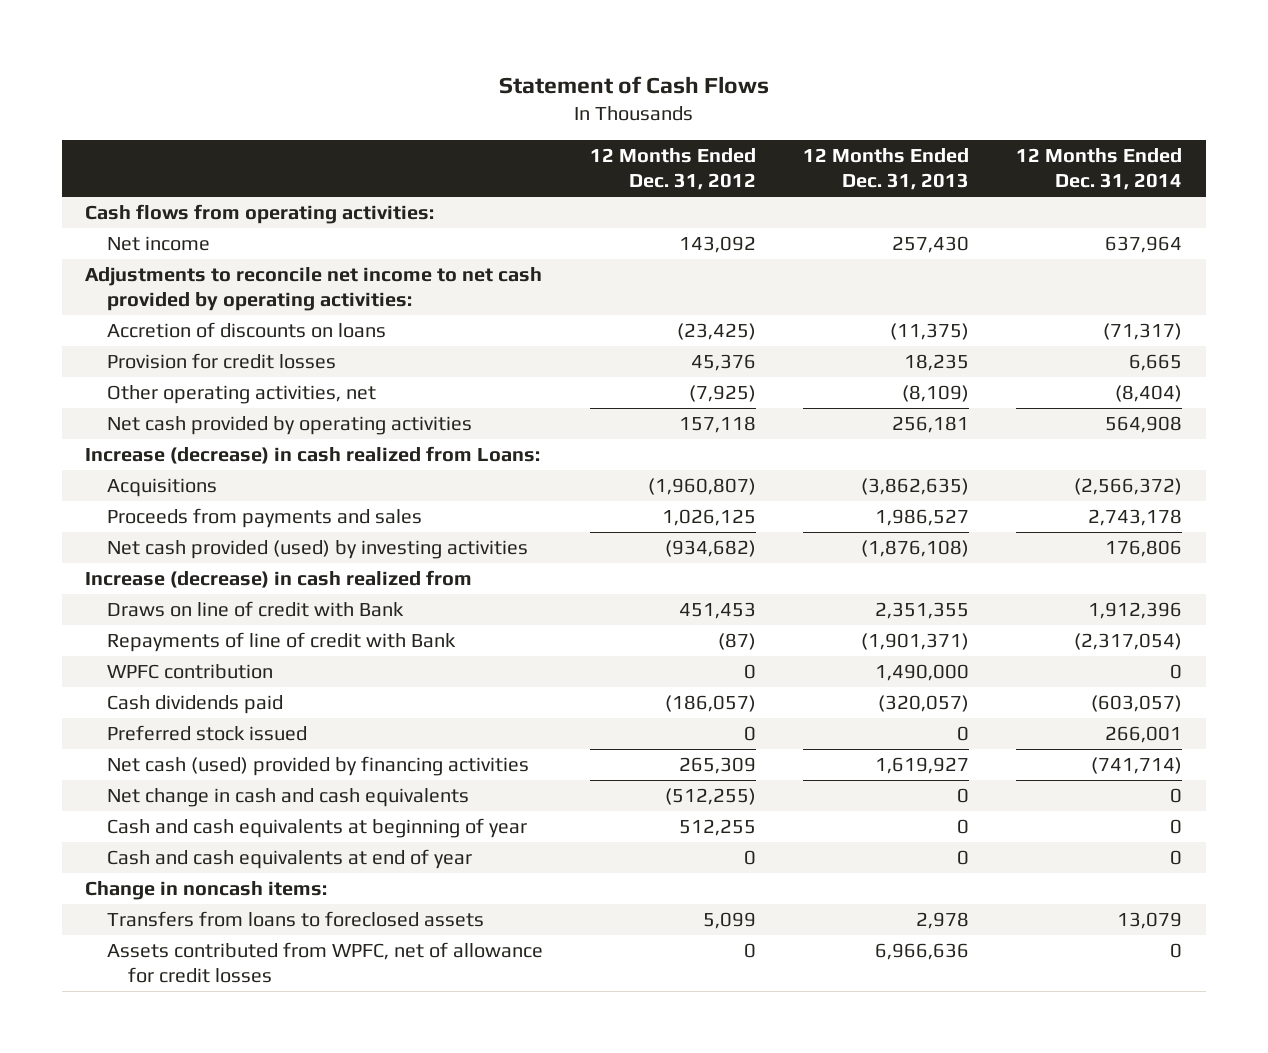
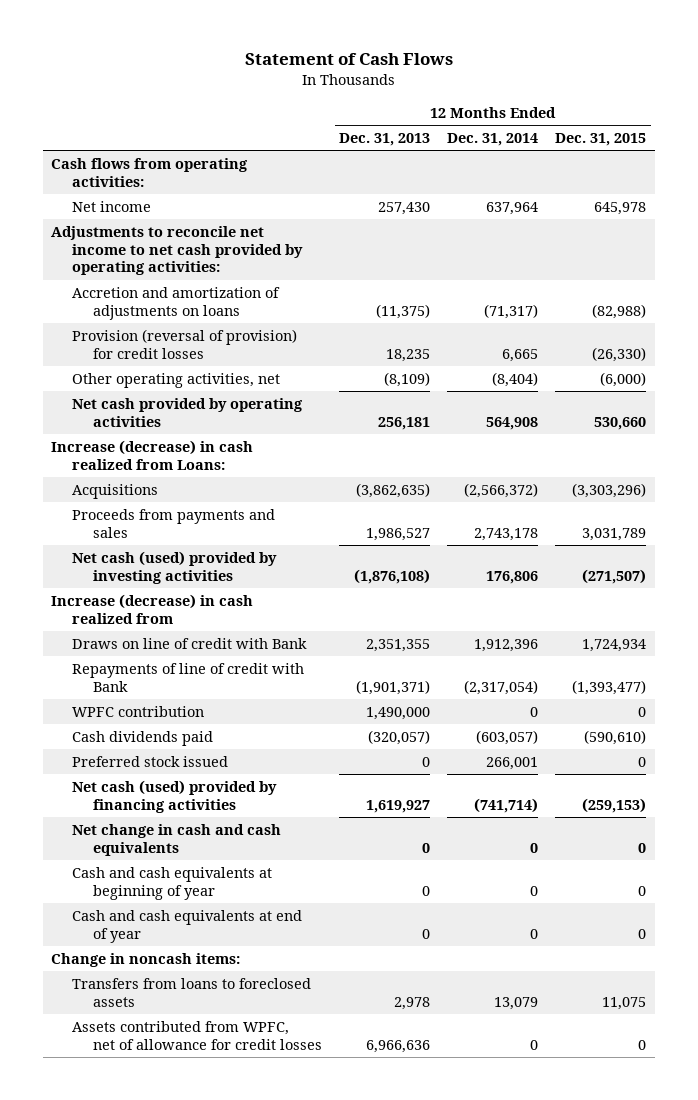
[589,148,756,190] 12 Months Ended Dec. 31, 2012 -> none
none -> [555,133,647,147] Dec. 31, 2015
[106,322,386,339] Accretion of discounts on loans -> [72,286,281,320] Accretion and amortization of adjustments on loans
[106,353,336,370] Provision for credit losses -> [72,328,298,359] Provision (reversal of provision) for credit losses
[106,540,528,560] Net cash provided (used) by investing activities -> [72,550,278,584] Net cash (used) provided by investing activities

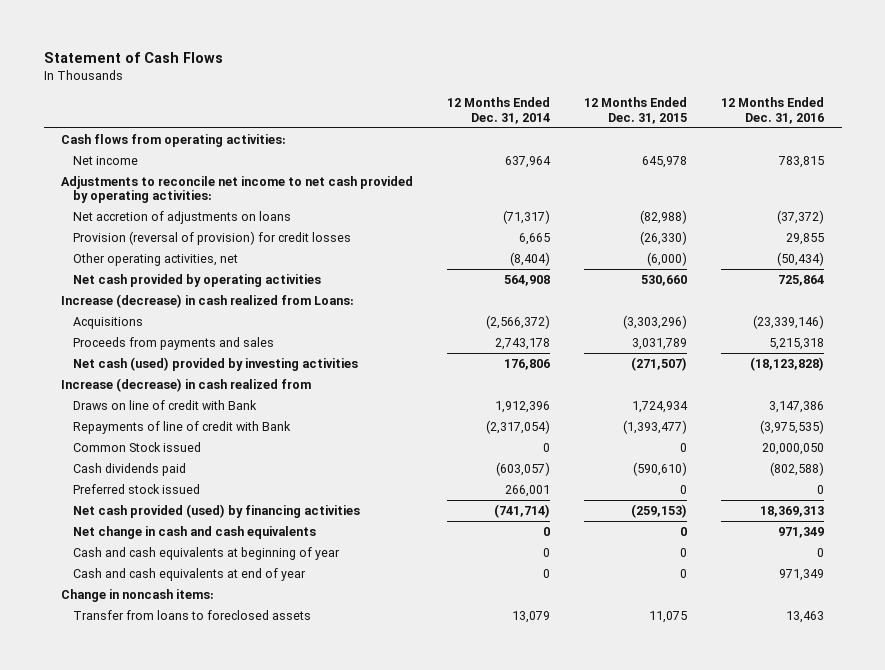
[339,133,431,147] Dec. 31, 2013 -> none
none -> [721,97,825,125] 12 Months Ended Dec. 31, 2016
[72,286,281,320] Accretion and amortization of adjustments on loans -> [73,210,292,224] Net accretion of adjustments on loans
[72,705,205,717] WPFC contribution -> none
none -> [73,441,202,452] Common Stock issued
[72,779,278,813] Net cash (used) provided by financing activities -> [73,503,361,518] Net cash provided (used) by financing activities
[72,1020,323,1050] Assets contributed from WPFC, net of allowance for credit losses -> none
[72,977,312,1007] Transfers from loans to foreclosed assets -> [73,609,312,620] Transfer from loans to foreclosed assets

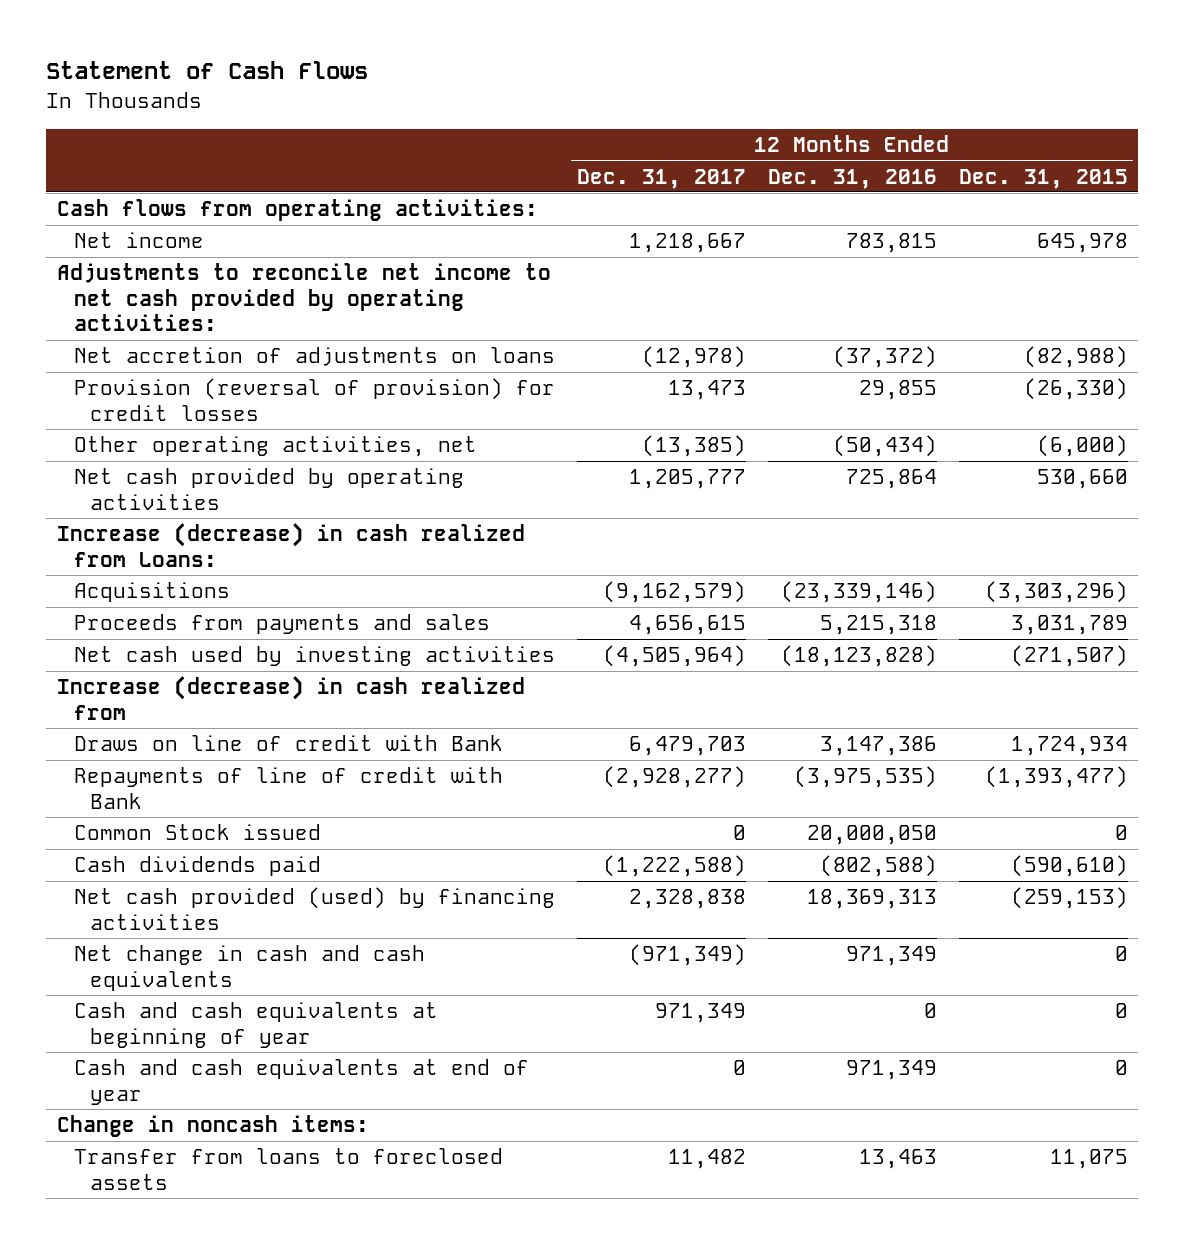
[446,97,550,125] 12 Months Ended Dec. 31, 2014 -> none
none -> [576,168,746,189] Dec. 31, 2017
[73,356,359,371] Net cash (used) provided by investing activities -> [73,646,555,667] Net cash used by investing activities
[73,483,201,494] Preferred stock issued -> none

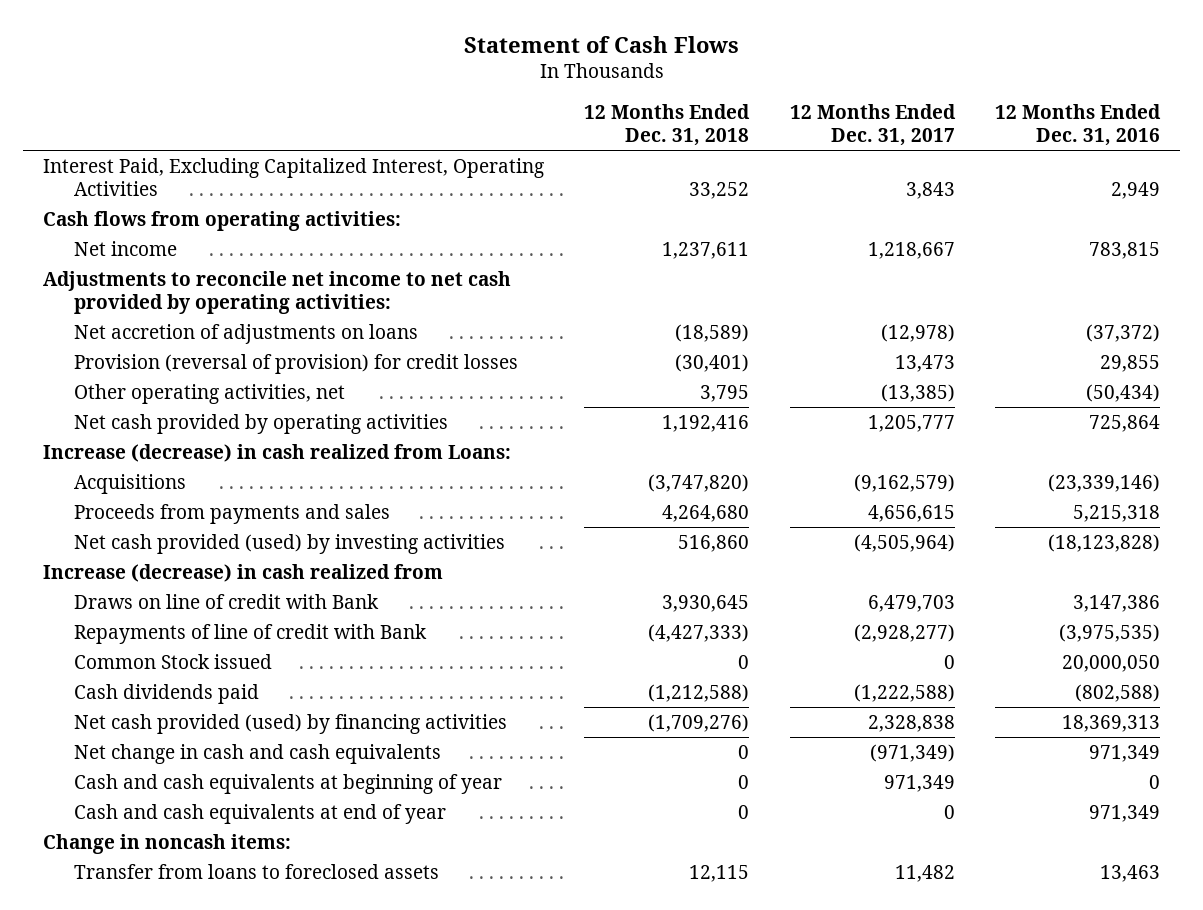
[958,168,1128,189] Dec. 31, 2015 -> none
none -> [584,104,751,146] 12 Months Ended Dec. 31, 2018
none -> [43,157,545,196] Interest Paid, Excluding Capitalized Interest, Operating Activities
[73,646,555,667] Net cash used by investing activities -> [73,533,505,554] Net cash provided (used) by investing activities

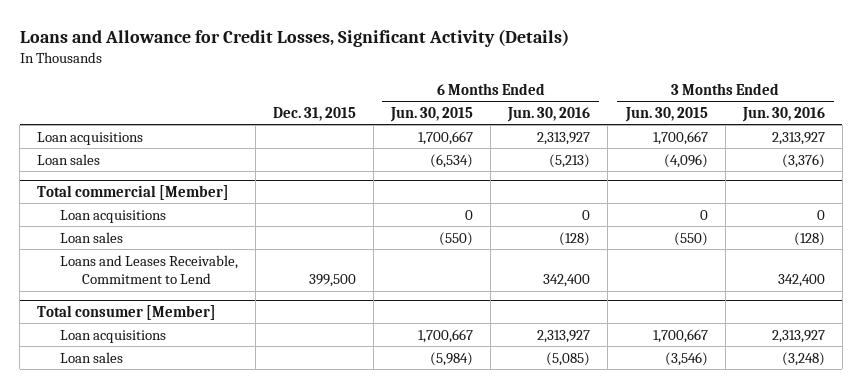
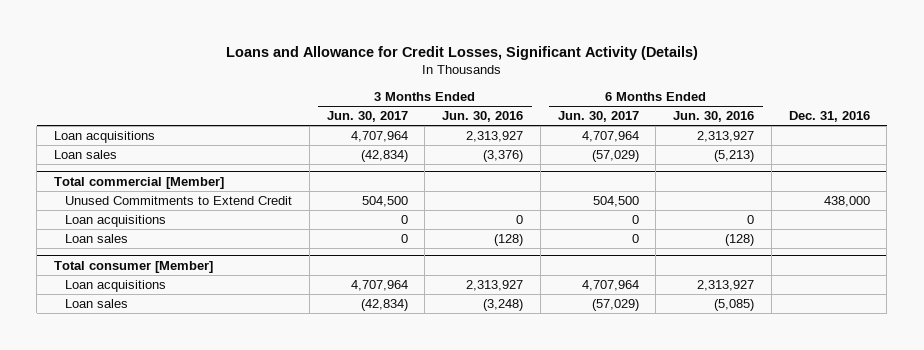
[272,107,356,122] Dec. 31, 2015 -> none
[390,107,474,123] Jun. 30, 2015 -> none
[624,107,708,123] Jun. 30, 2015 -> none
none -> [326,111,408,123] Jun. 30, 2017
none -> [557,111,639,123] Jun. 30, 2017
none -> [788,111,870,123] Dec. 31, 2016
none -> [65,195,293,205] Unused Commitments to Extend Credit
[59,254,238,285] Loans and Leases Receivable, Commitment to Lend -> none

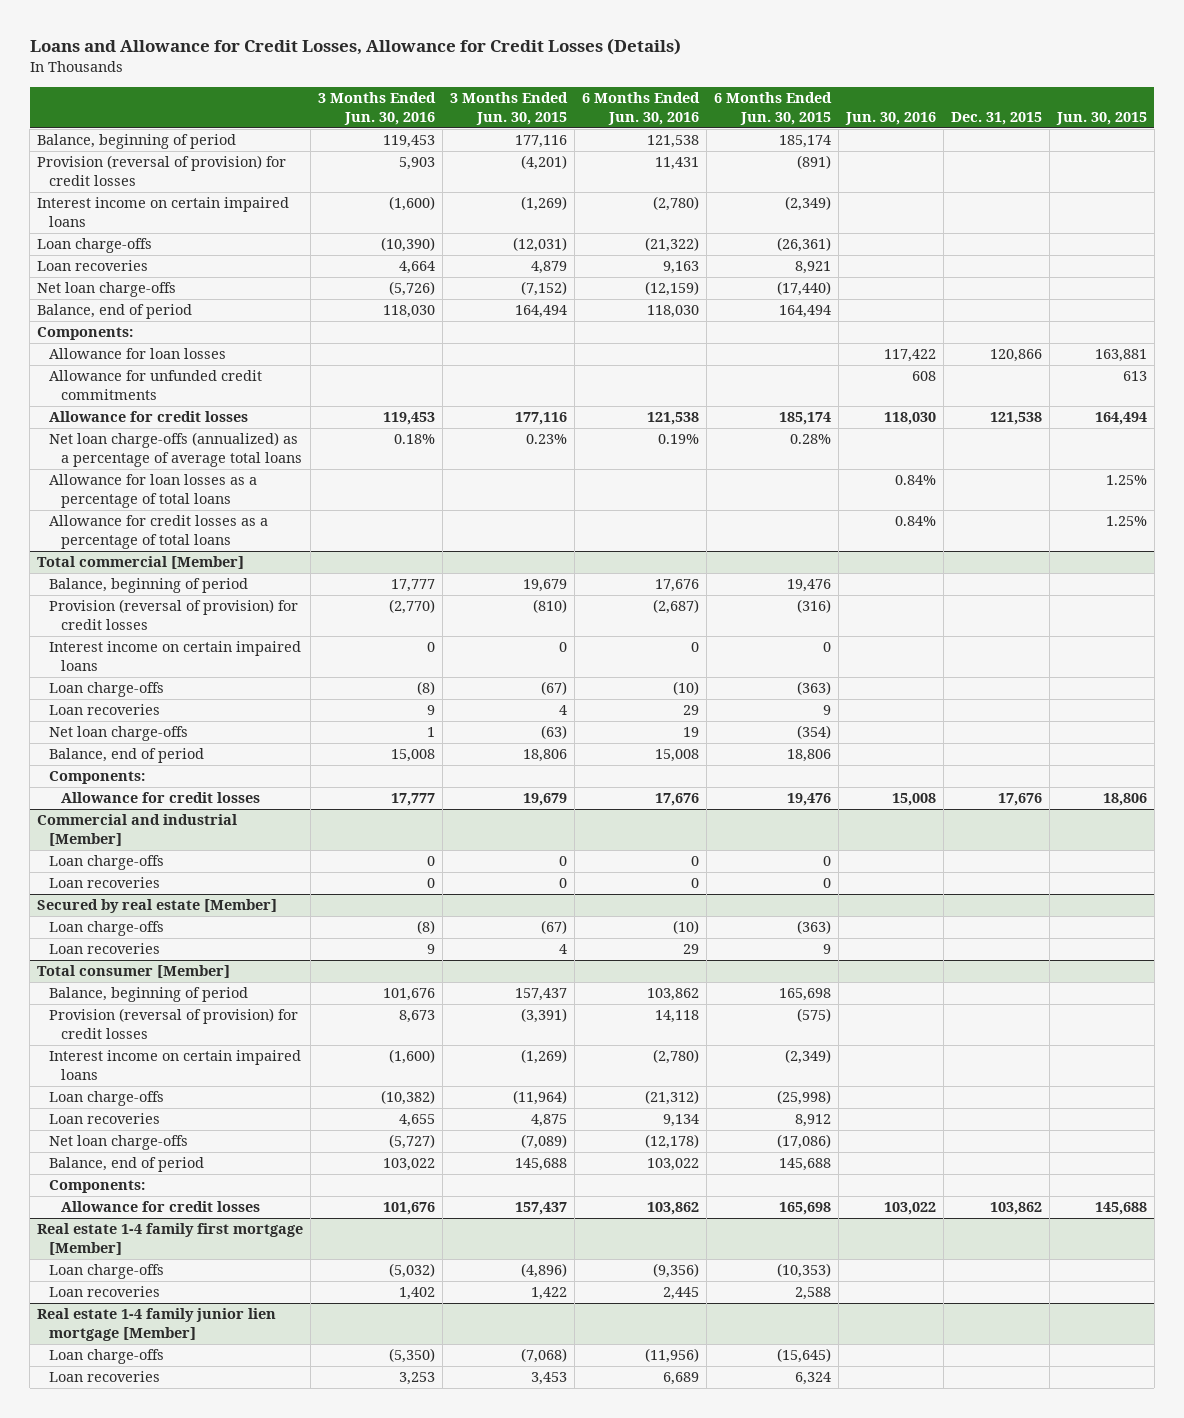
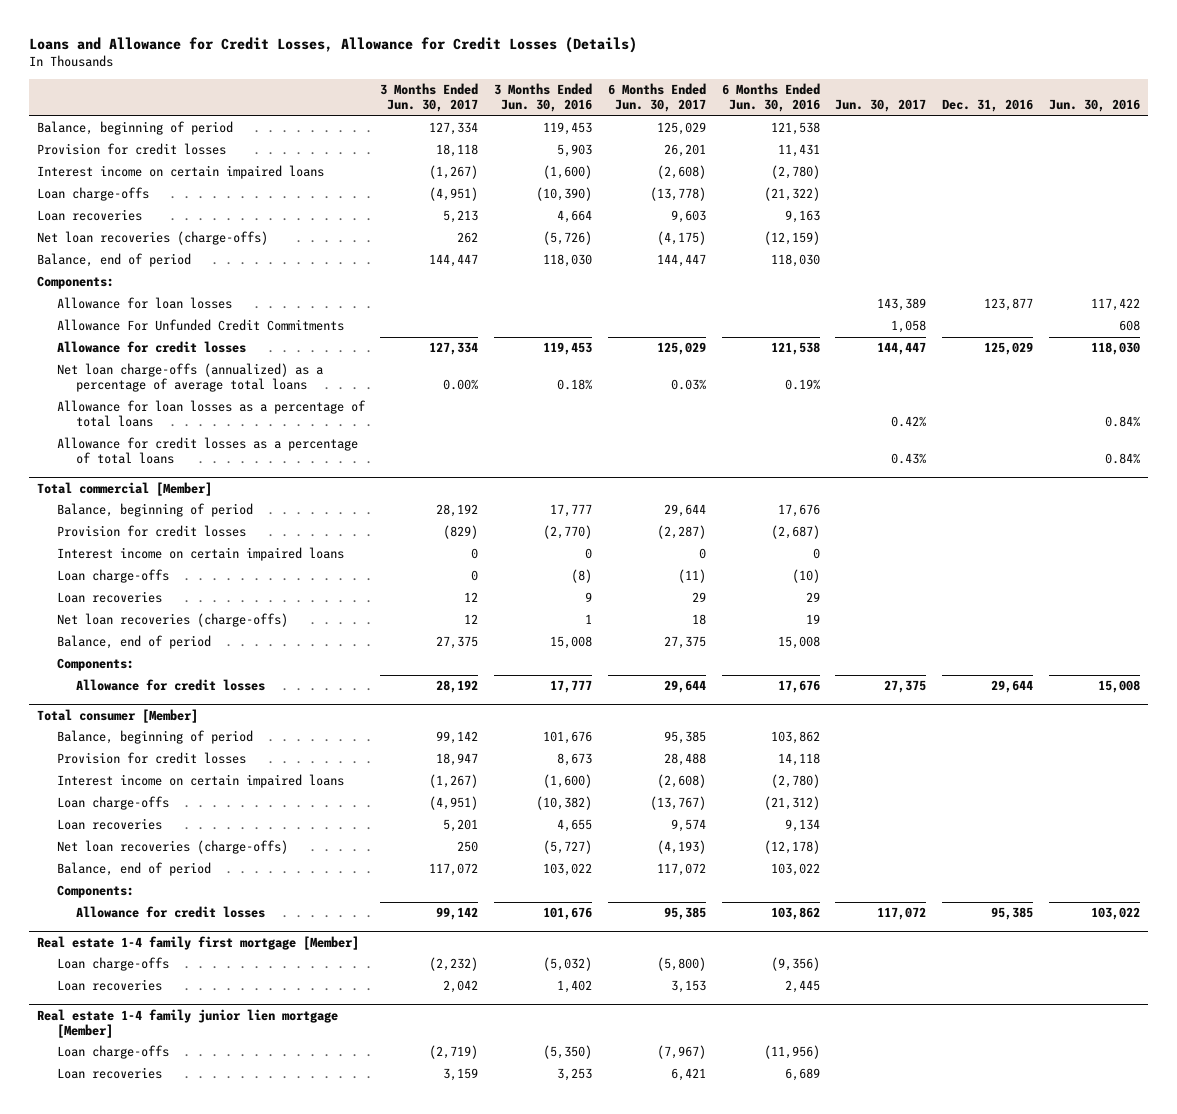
[449,92,568,125] 3 Months Ended Jun. 30, 2015 -> none
[713,92,832,125] 6 Months Ended Jun. 30, 2015 -> none
[950,111,1042,125] Dec. 31, 2015 -> none
[1055,111,1147,125] Jun. 30, 2015 -> none
none -> [380,83,479,113] 3 Months Ended Jun. 30, 2017
none -> [607,83,706,113] 6 Months Ended Jun. 30, 2017
none -> [835,99,927,113] Jun. 30, 2017
none -> [941,99,1033,113] Dec. 31, 2016
[36,155,286,186] Provision (reversal of provision) for credit losses -> [37,143,227,156] Provision for credit losses
[36,282,176,298] Net loan charge-offs -> [37,231,269,246] Net loan recoveries (charge-offs)
[49,370,263,400] Allowance for unfunded credit commitments -> [56,319,344,332] Allowance For Unfunded Credit Commitments
[49,599,299,630] Provision (reversal of provision) for credit losses -> [56,525,246,538] Provision for credit losses
[49,726,189,742] Net loan charge-offs -> [56,613,288,628] Net loan recoveries (charge-offs)
[36,814,237,846] Commercial and industrial [Member] -> none
[49,855,165,871] Loan charge-offs -> none
[49,877,161,889] Loan recoveries -> none
[36,899,277,914] Secured by real estate [Member] -> none
[49,921,165,937] Loan charge-offs -> none
[49,943,161,955] Loan recoveries -> none
[49,1008,299,1039] Provision (reversal of provision) for credit losses -> [56,752,246,765] Provision for credit losses
[49,1135,189,1151] Net loan charge-offs -> [56,840,288,855] Net loan recoveries (charge-offs)

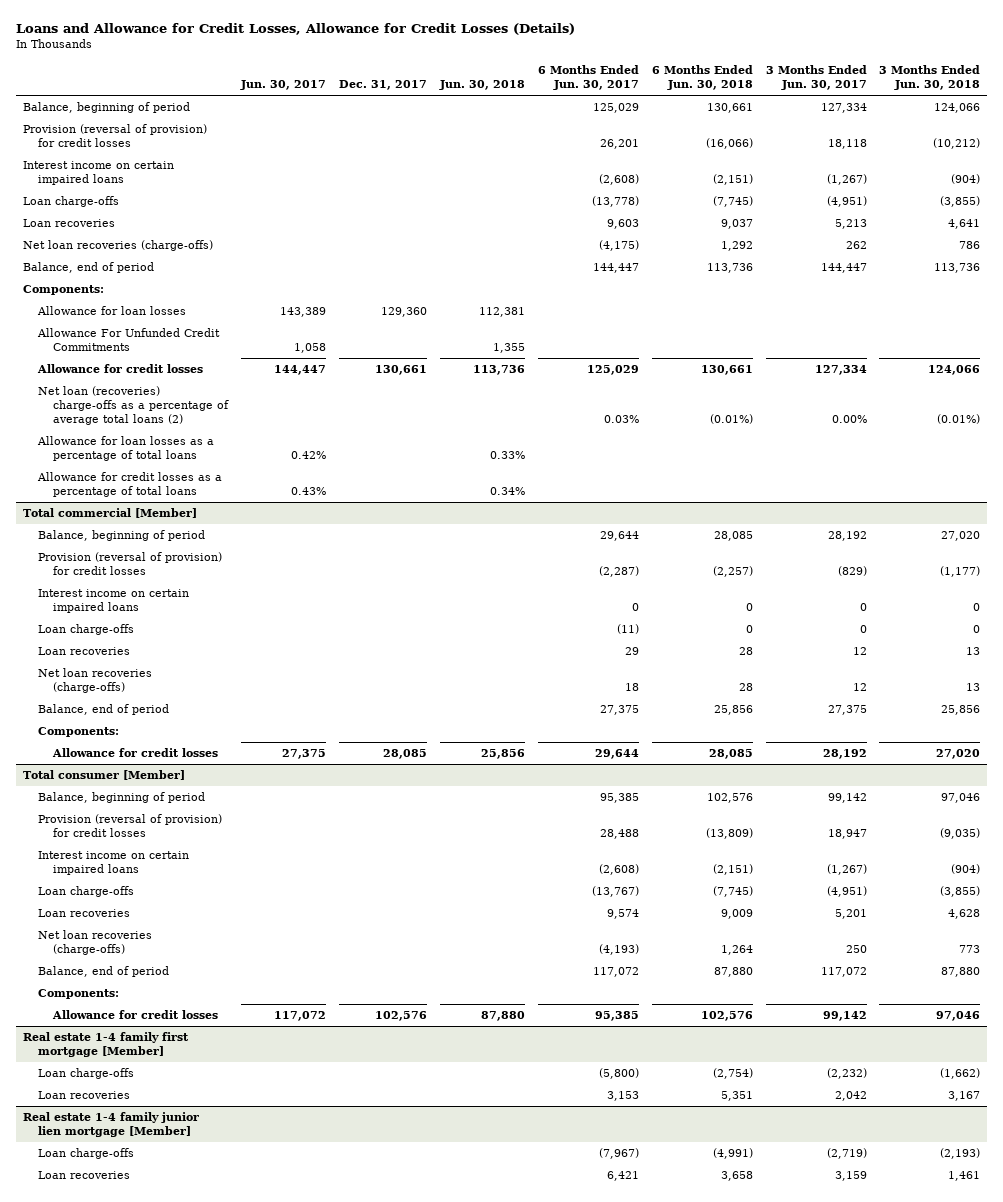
[494,83,593,113] 3 Months Ended Jun. 30, 2016 -> none
[721,83,820,113] 6 Months Ended Jun. 30, 2016 -> none
[941,99,1033,113] Dec. 31, 2016 -> none
[1048,99,1140,113] Jun. 30, 2016 -> none
none -> [338,80,427,91] Dec. 31, 2017
none -> [438,80,525,91] Jun. 30, 2018
none -> [651,65,753,91] 6 Months Ended Jun. 30, 2018
none -> [879,65,981,91] 3 Months Ended Jun. 30, 2018
[37,143,227,156] Provision for credit losses -> [22,123,207,147] Provision (reversal of provision) for credit losses
[56,363,323,393] Net loan charge-offs (annualized) as a percentage of average total loans -> [37,385,230,425] Net loan (recoveries) charge-offs as a percentage of average total loans (2)
[56,525,246,538] Provision for credit losses -> [37,551,222,575] Provision (reversal of provision) for credit losses
[56,752,246,765] Provision for credit losses -> [37,813,222,837] Provision (reversal of provision) for credit losses

